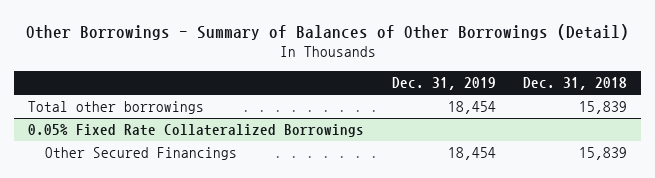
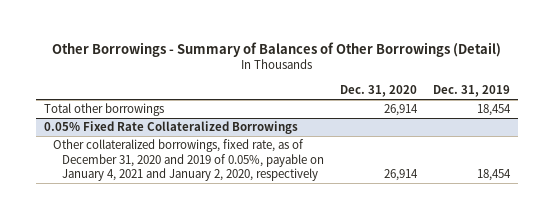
[523,77,628,91] Dec. 31, 2018 -> none
none -> [339,85,417,98] Dec. 31, 2020
[45,147,238,161] Other Secured Financings -> [52,139,324,182] Other collateralized borrowings, fixed rate, as of December 31, 2020 and 2019 of 0.05%, payable on January 4, 2021 and January 2, 2020, respectively

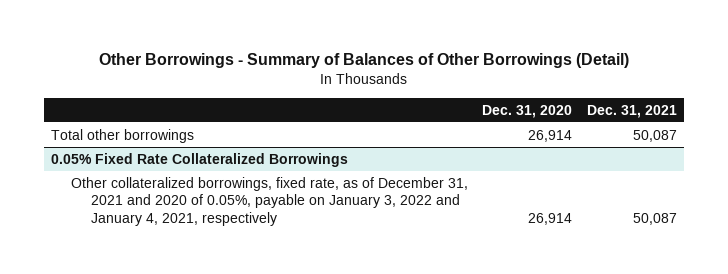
[432,85,510,98] Dec. 31, 2019 -> none
none -> [586,104,677,118] Dec. 31, 2021
[52,139,324,182] Other collateralized borrowings, fixed rate, as of December 31, 2020 and 2019 of 0.05%, payable on January 4, 2021 and January 2, 2020, respectively -> [70,176,468,226] Other collateralized borrowings, fixed rate, as of December 31, 2021 and 2020 of 0.05%, payable on January 3, 2022 and January 4, 2021, respectively

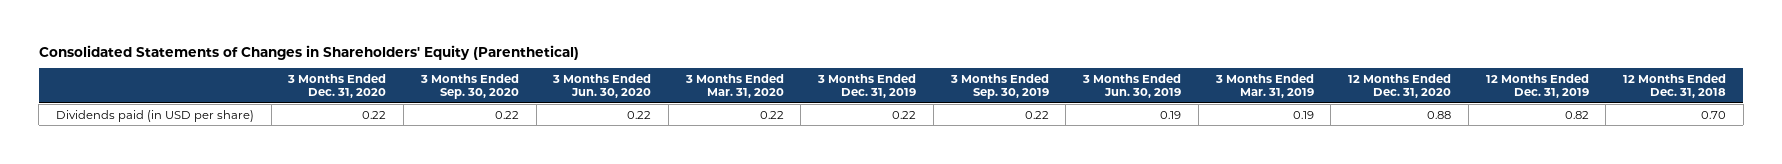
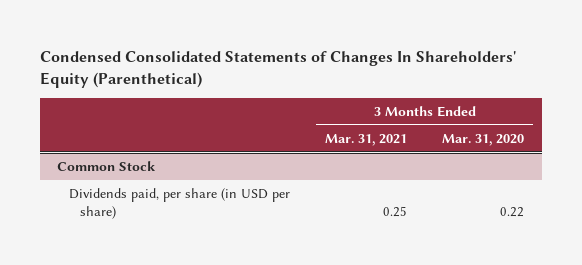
[38,44,579,60] Consolidated Statements of Changes in Shareholders' Equity (Parenthetical) -> [39,50,516,88] Condensed Consolidated Statements of Changes In Shareholders' Equity (Parenthetical)
[287,73,387,99] 3 Months Ended Dec. 31, 2020 -> none
[419,73,519,100] 3 Months Ended Sep. 30, 2020 -> none
[552,73,652,99] 3 Months Ended Jun. 30, 2020 -> none
[817,73,917,99] 3 Months Ended Dec. 31, 2019 -> none
[949,73,1049,100] 3 Months Ended Sep. 30, 2019 -> none
[1082,73,1182,99] 3 Months Ended Jun. 30, 2019 -> none
[1214,73,1314,99] 3 Months Ended Mar. 31, 2019 -> none
[1348,73,1452,99] 12 Months Ended Dec. 31, 2020 -> none
[1485,73,1589,99] 12 Months Ended Dec. 31, 2019 -> none
[1623,73,1727,99] 12 Months Ended Dec. 31, 2018 -> none
none -> [324,133,407,146] Mar. 31, 2021
none -> [57,161,157,172] Common Stock
[55,109,254,122] Dividends paid (in USD per share) -> [68,188,290,219] Dividends paid, per share (in USD per share)

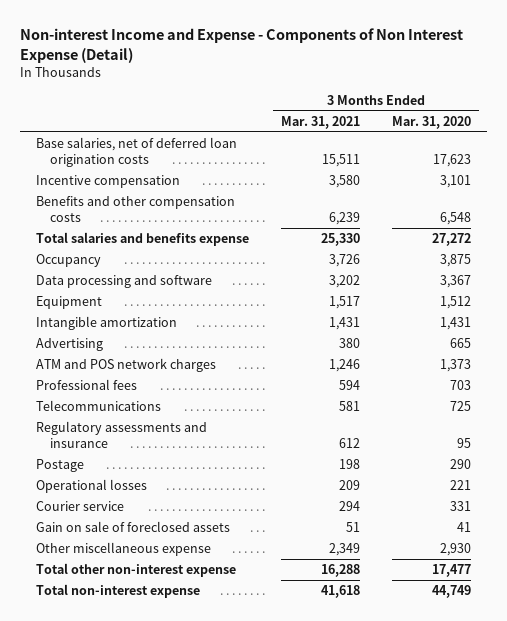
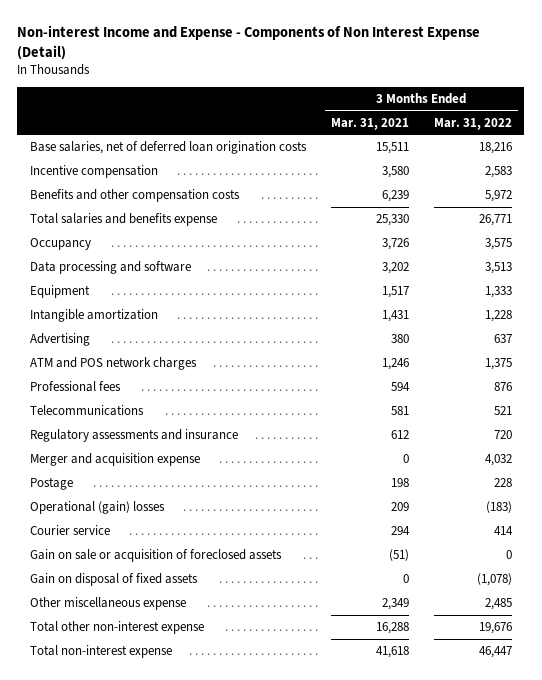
[392,115,472,129] Mar. 31, 2020 -> none
none -> [433,117,512,130] Mar. 31, 2022
none -> [29,452,200,466] Merger and acquisition expense
[36,479,148,494] Operational losses -> [29,500,165,514] Operational (gain) losses
[36,521,231,533] Gain on sale of foreclosed assets -> [29,548,282,562] Gain on sale or acquisition of foreclosed assets
[346,522,361,533] 51 -> [388,548,409,561] (51)
none -> [29,572,198,586] Gain on disposal of fixed assets

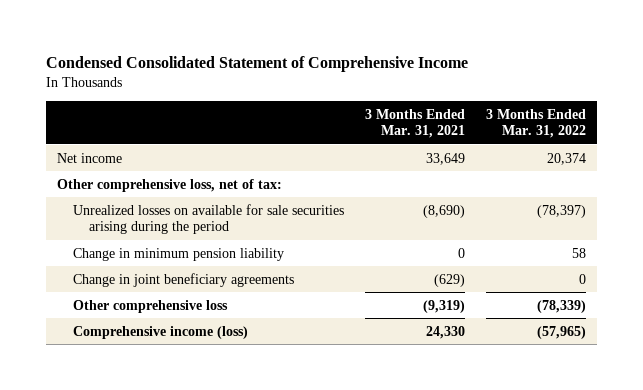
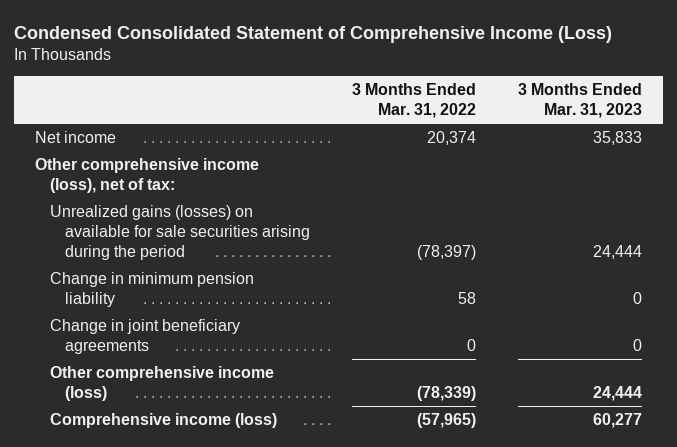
[46,56,469,73] Condensed Consolidated Statement of Comprehensive Income -> [14,25,613,43] Condensed Consolidated Statement of Comprehensive Income (Loss)
[365,108,466,139] 3 Months Ended Mar. 31, 2021 -> none
none -> [517,83,642,119] 3 Months Ended Mar. 31, 2023
[56,178,282,192] Other comprehensive loss, net of tax: -> [35,158,260,194] Other comprehensive income (loss), net of tax:
[72,203,344,235] Unrealized losses on available for sale securities arising during the period -> [50,205,311,261] Unrealized gains (losses) on available for sale securities arising during the period
[72,299,228,313] Other comprehensive loss -> [50,366,275,402] Other comprehensive income (loss)

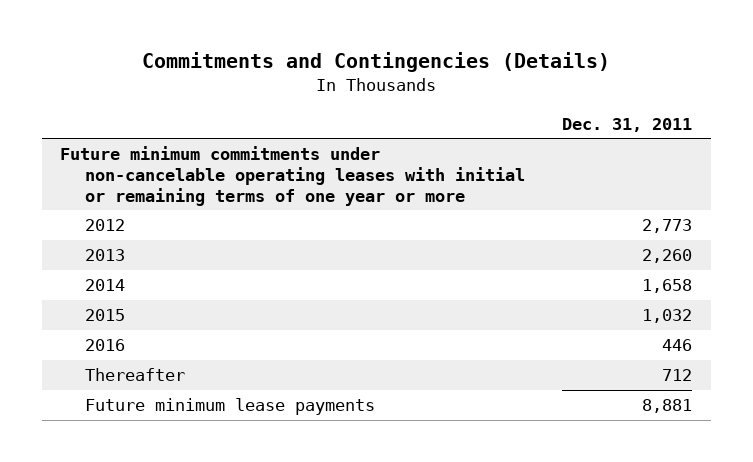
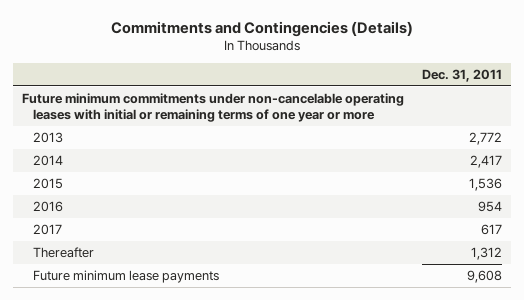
[85,219,126,232] 2012 -> none
[642,249,693,264] 2,260 -> [468,131,502,145] 2,772
[642,279,693,294] 1,658 -> [469,154,502,168] 2,417
[642,309,693,324] 1,032 -> [468,177,502,191] 1,536
[662,339,693,352] 446 -> [477,200,502,212] 954
none -> [33,223,63,235] 2017
[662,369,693,382] 712 -> [470,246,502,260] 1,312
[642,399,693,414] 8,881 -> [466,269,502,283] 9,608

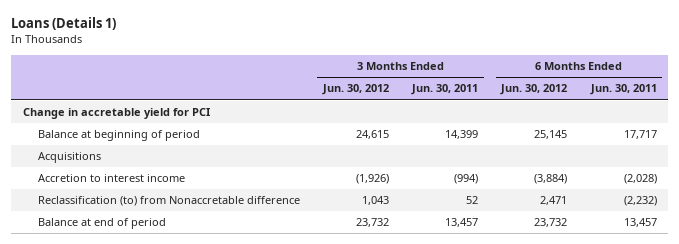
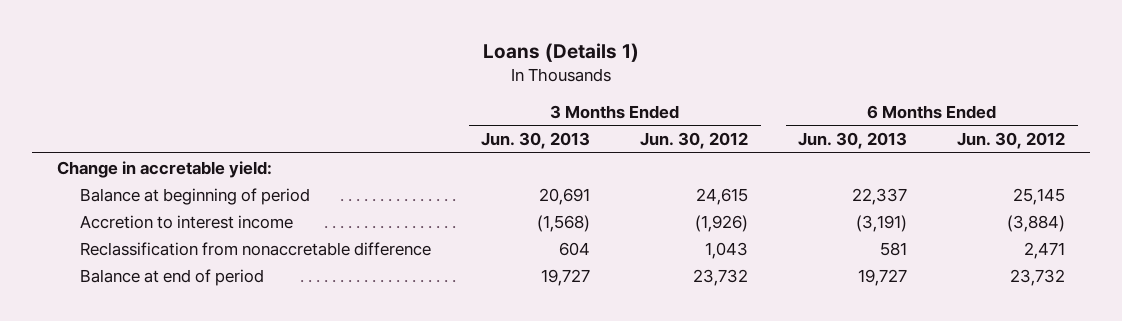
[411,84,479,96] Jun. 30, 2011 -> none
[589,84,657,96] Jun. 30, 2011 -> none
none -> [481,131,591,149] Jun. 30, 2013
none -> [798,131,908,149] Jun. 30, 2013
[22,108,210,120] Change in accretable yield for PCI -> [56,160,272,178] Change in accretable yield:
[37,152,101,164] Acquisitions -> none
[37,196,300,207] Reclassification (to) from Nonaccretable difference -> [80,241,432,256] Reclassification from nonaccretable difference

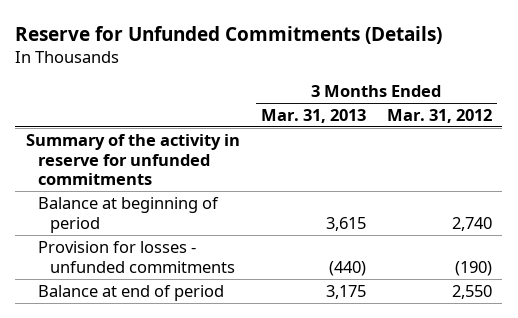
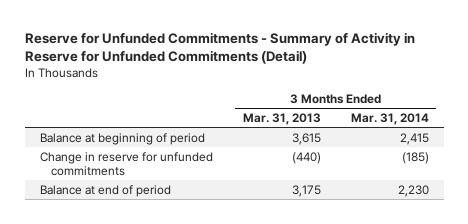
[15,25,443,44] Reserve for Unfunded Commitments (Details) -> [24,32,415,65] Reserve for Unfunded Commitments - Summary of Activity in Reserve for Unfunded Commitments (Detail)
[386,108,492,123] Mar. 31, 2012 -> none
none -> [350,113,429,126] Mar. 31, 2014
[25,133,240,186] Summary of the activity in reserve for unfunded commitments -> none
[37,240,236,273] Provision for losses - unfunded commitments -> [39,151,213,176] Change in reserve for unfunded commitments

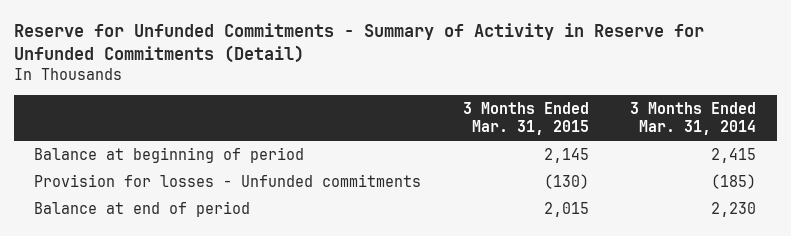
[242,113,321,126] Mar. 31, 2013 -> none
none -> [462,101,589,136] 3 Months Ended Mar. 31, 2015
[39,151,213,176] Change in reserve for unfunded commitments -> [34,173,422,187] Provision for losses - Unfunded commitments

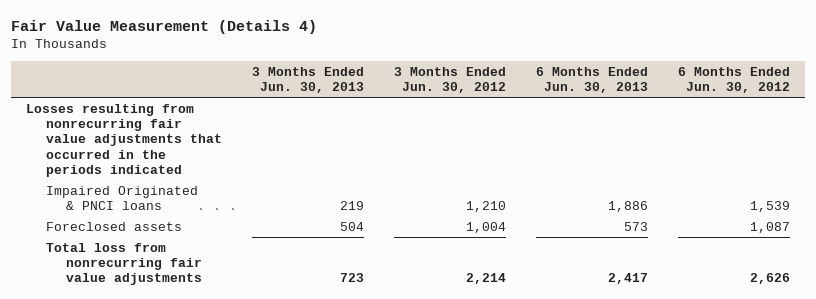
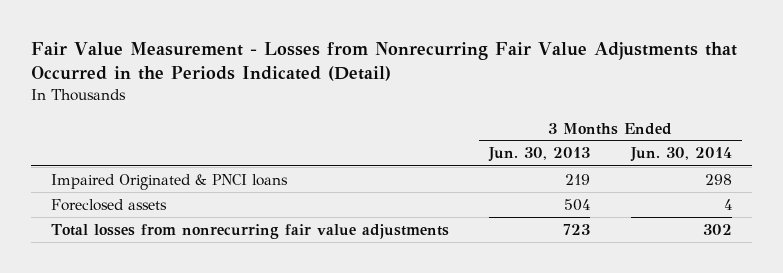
[11,19,318,34] Fair Value Measurement (Details 4) -> [31,42,738,82] Fair Value Measurement - Losses from Nonrecurring Fair Value Adjustments that Occurred in the Periods Indicated (Detail)
[394,66,507,94] 3 Months Ended Jun. 30, 2012 -> none
[536,66,649,94] 6 Months Ended Jun. 30, 2013 -> none
[678,66,791,94] 6 Months Ended Jun. 30, 2012 -> none
none -> [629,147,732,163] Jun. 30, 2014
[26,103,223,178] Losses resulting from nonrecurring fair value adjustments that occurred in the periods indicated -> none
[46,242,203,286] Total loss from nonrecurring fair value adjustments -> [51,223,450,239] Total losses from nonrecurring fair value adjustments

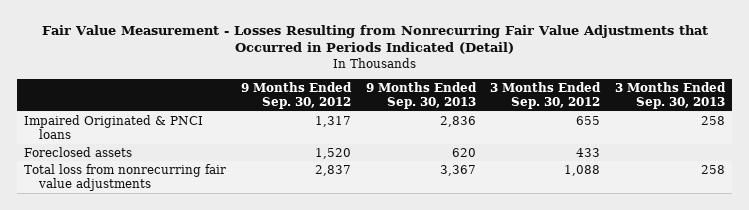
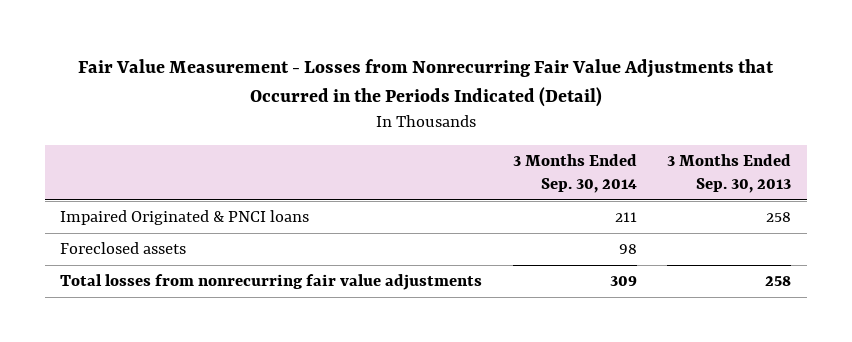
[41,24,708,55] Fair Value Measurement - Losses Resulting from Nonrecurring Fair Value Adjustments that Occurred in Periods Indicated (Detail) -> [77,59,774,107] Fair Value Measurement - Losses from Nonrecurring Fair Value Adjustments that Occurred in the Periods Indicated (Detail)
[240,81,352,110] 9 Months Ended Sep. 30, 2012 -> none
[365,81,477,110] 9 Months Ended Sep. 30, 2013 -> none
[490,81,602,110] 3 Months Ended Sep. 30, 2012 -> none
none -> [512,154,637,193] 3 Months Ended Sep. 30, 2014
[24,163,227,192] Total loss from nonrecurring fair value adjustments -> [60,274,483,291] Total losses from nonrecurring fair value adjustments

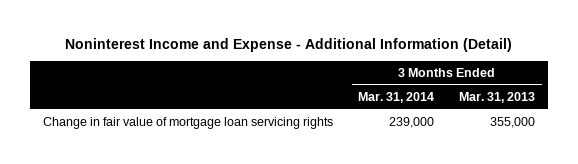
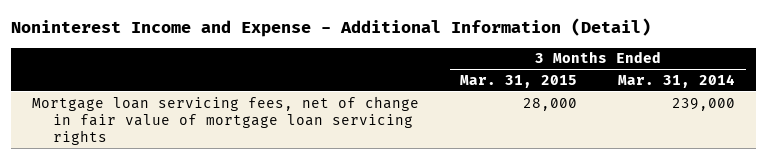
[459,91,536,103] Mar. 31, 2013 -> none
none -> [460,75,578,89] Mar. 31, 2015
[42,117,333,130] Change in fair value of mortgage loan servicing rights -> [32,95,420,146] Mortgage loan servicing fees, net of change in fair value of mortgage loan servicing rights

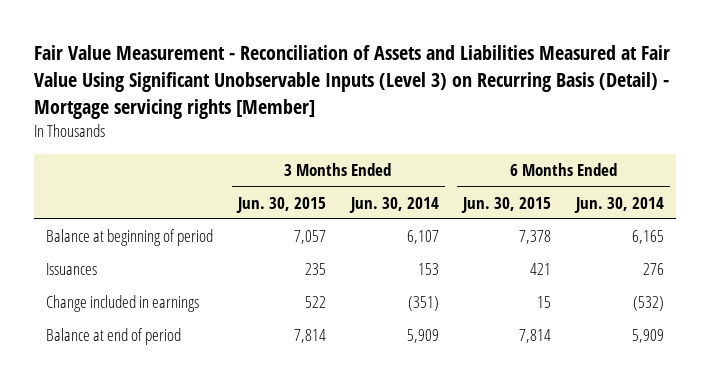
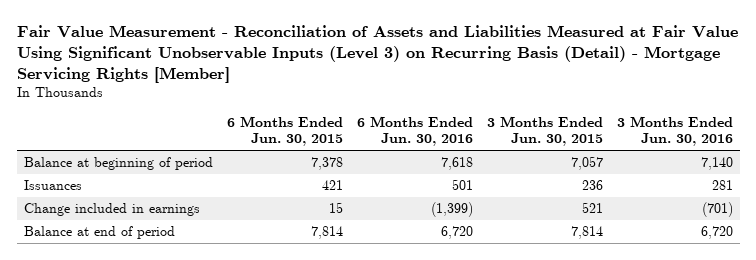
[33,45,670,119] Fair Value Measurement - Reconciliation of Assets and Liabilities Measured at Fair Value Using Significant Unobservable Inputs (Level 3) on Recurring Basis (Detail) - Mortgage servicing rights [Member] -> [16,25,738,84] Fair Value Measurement - Reconciliation of Assets and Liabilities Measured at Fair Value Using Significant Unobservable Inputs (Level 3) on Recurring Basis (Detail) - Mortgage Servicing Rights [Member]
[348,196,439,213] Jun. 30, 2014 -> none
[574,196,665,213] Jun. 30, 2014 -> none
none -> [356,116,473,147] 6 Months Ended Jun. 30, 2016
none -> [616,116,733,147] 3 Months Ended Jun. 30, 2016
[304,263,326,276] 235 -> [581,180,603,191] 236
[304,296,326,309] 522 -> [581,202,603,214] 521

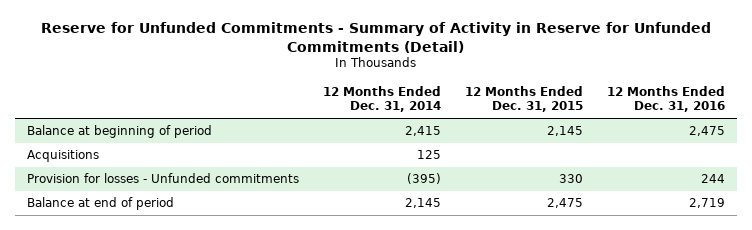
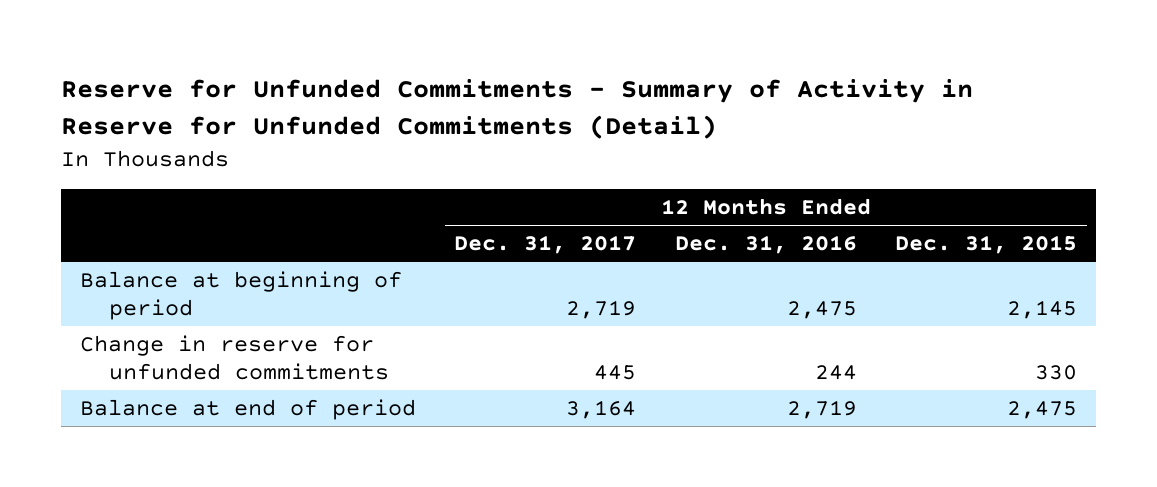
[323,85,442,113] 12 Months Ended Dec. 31, 2014 -> none
none -> [454,235,637,255] Dec. 31, 2017
[27,150,100,163] Acquisitions -> none
[27,173,300,184] Provision for losses - Unfunded commitments -> [80,335,389,380] Change in reserve for unfunded commitments

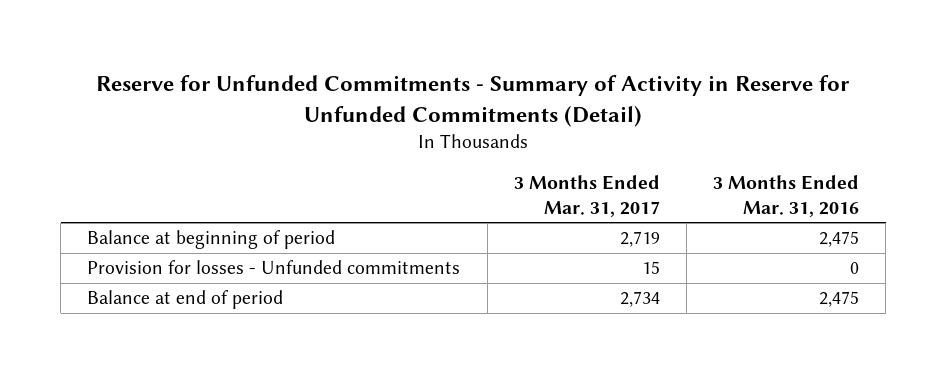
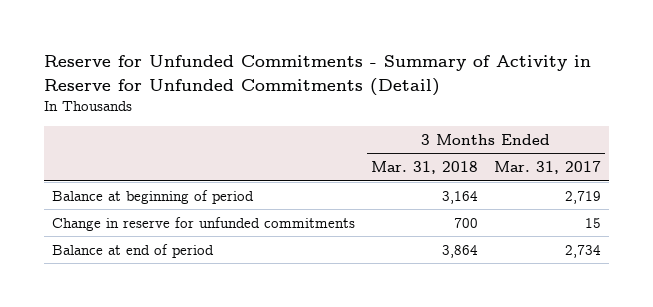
[712,175,859,217] 3 Months Ended Mar. 31, 2016 -> none
none -> [371,161,479,175] Mar. 31, 2018
[87,260,461,275] Provision for losses - Unfunded commitments -> [52,216,356,231] Change in reserve for unfunded commitments

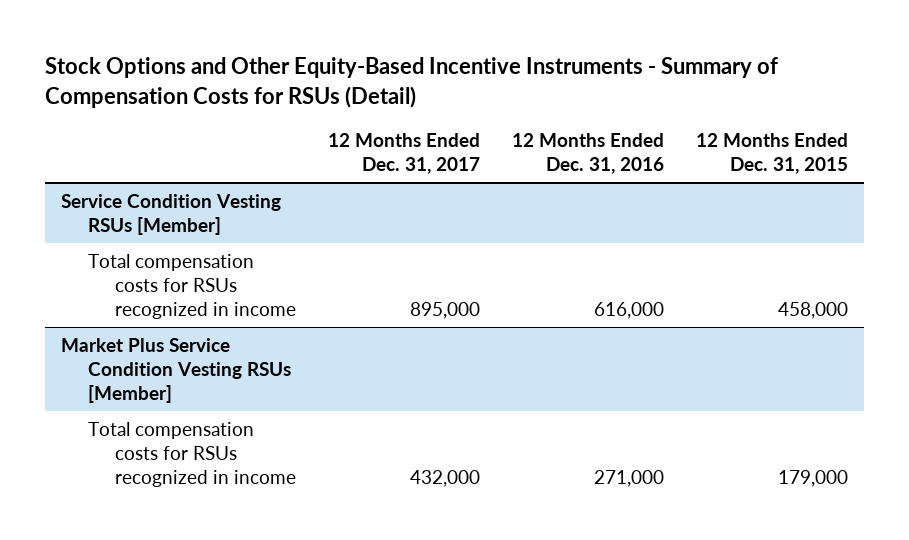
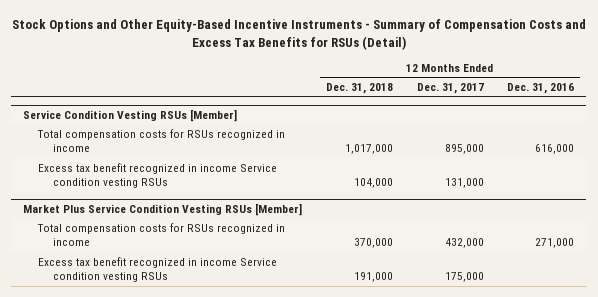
[44,57,778,108] Stock Options and Other Equity-Based Incentive Instruments - Summary of Compensation Costs for RSUs (Detail) -> [11,19,586,50] Stock Options and Other Equity-Based Incentive Instruments - Summary of Compensation Costs and Excess Tax Benefits for RSUs (Detail)
[696,132,849,175] 12 Months Ended Dec. 31, 2015 -> none
none -> [325,83,393,95] Dec. 31, 2018
none -> [38,162,278,188] Excess tax benefit recognized in income Service condition vesting RSUs
none -> [38,256,278,282] Excess tax benefit recognized in income Service condition vesting RSUs

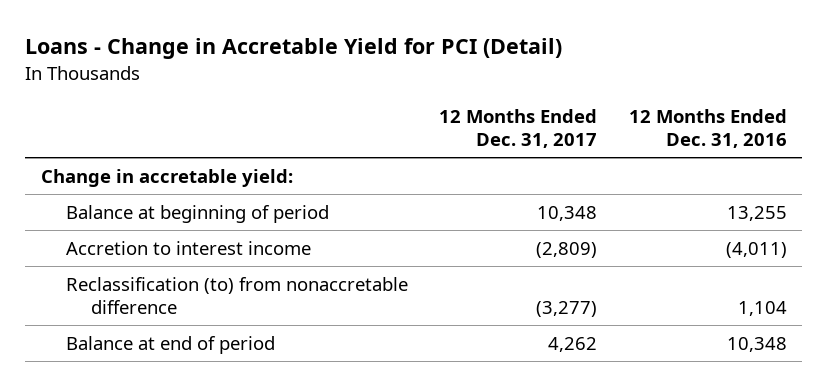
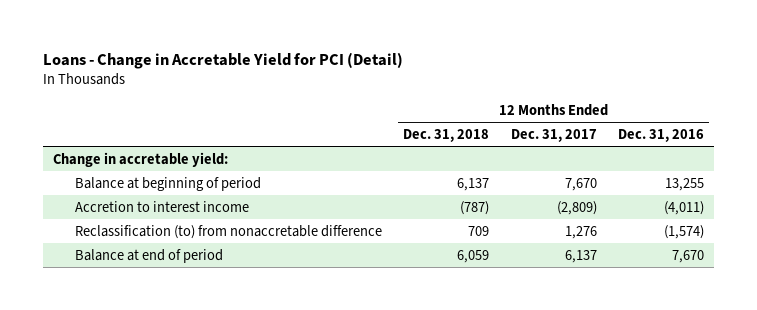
none -> [403,128,490,142] Dec. 31, 2018
[537,205,598,221] 10,348 -> [564,177,597,191] 7,670
[536,300,598,317] (3,277) -> [564,225,597,239] 1,276
[737,300,787,316] 1,104 -> [663,224,704,239] (1,574)
[548,336,598,352] 4,262 -> [564,249,597,263] 6,137
[726,336,787,352] 10,348 -> [671,249,704,263] 7,670

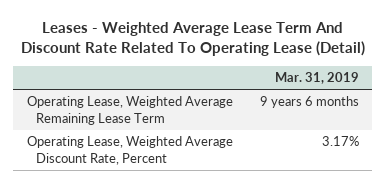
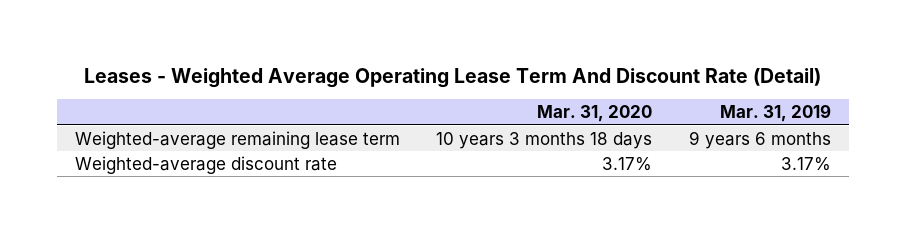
[20,21,365,56] Leases - Weighted Average Lease Term And Discount Rate Related To Operating Lease (Detail) -> [83,67,821,88] Leases - Weighted Average Operating Lease Term And Discount Rate (Detail)
none -> [537,105,653,123] Mar. 31, 2020
[26,96,233,125] Operating Lease, Weighted Average Remaining Lease Term -> [74,130,400,149] Weighted-average remaining lease term
[26,136,233,165] Operating Lease, Weighted Average Discount Rate, Percent -> [74,155,337,174] Weighted-average discount rate

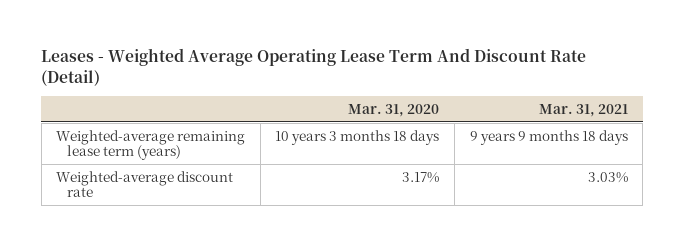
[720,104,832,123] Mar. 31, 2019 -> none
none -> [538,103,628,117] Mar. 31, 2021
[74,130,400,149] Weighted-average remaining lease term -> [56,129,246,161] Weighted-average remaining lease term (years)

